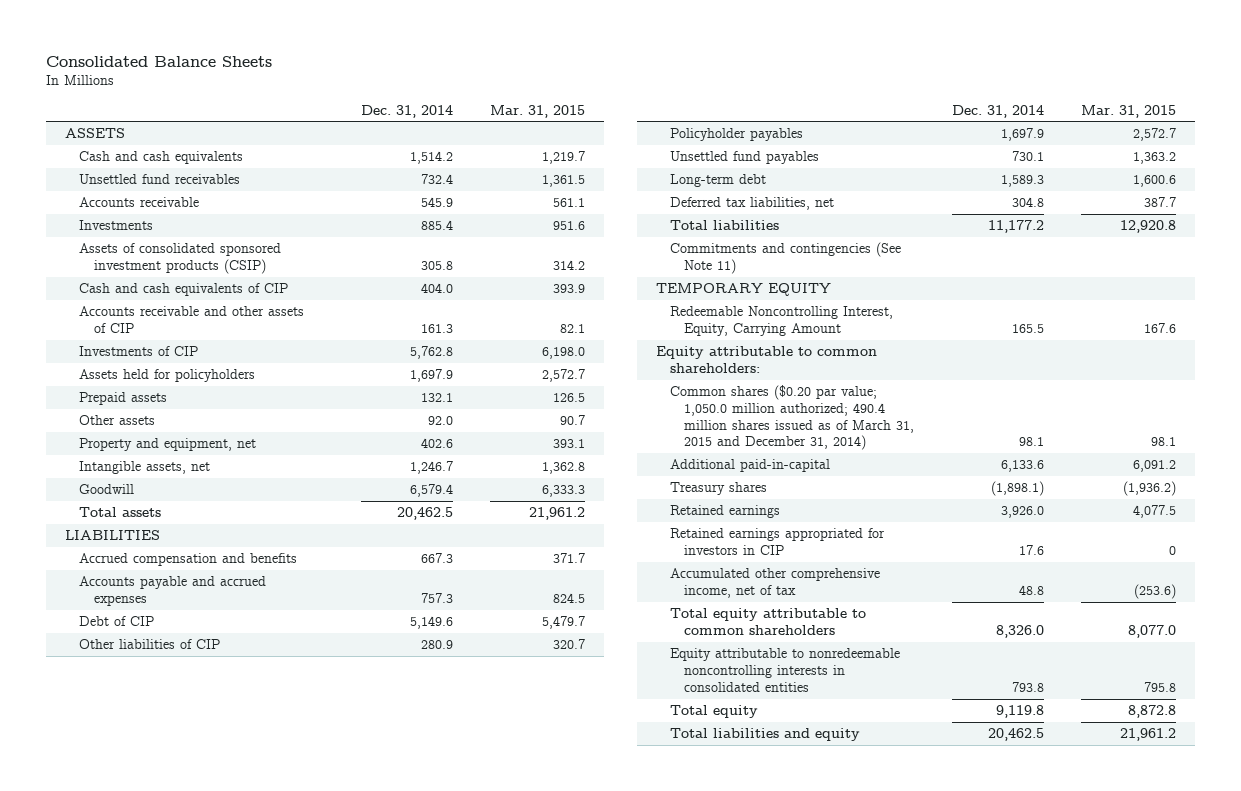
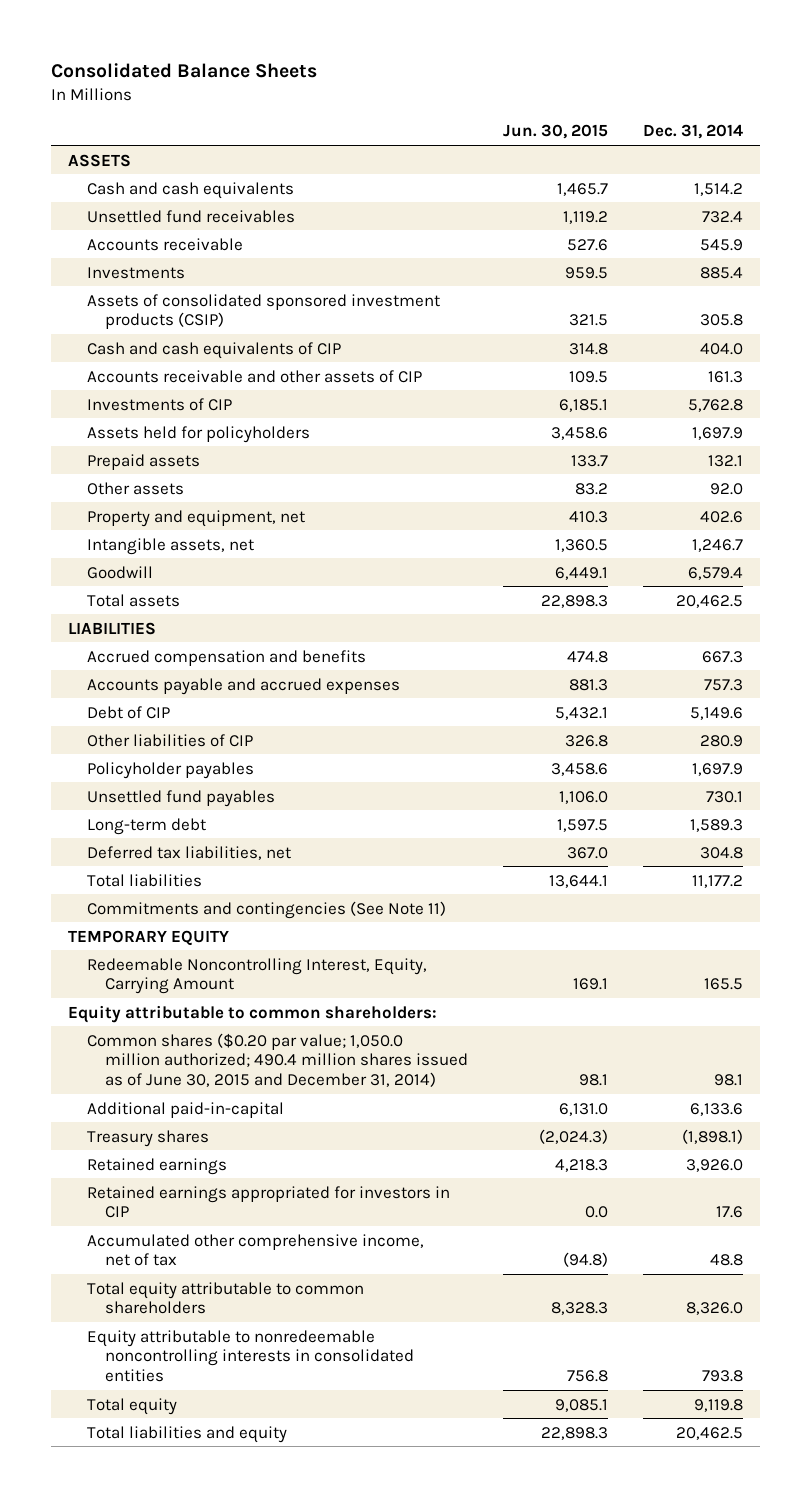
[490,104,586,118] Mar. 31, 2015 -> none
none -> [503,124,609,140] Jun. 30, 2015
[670,385,915,451] Common shares ($0.20 par value; 1,050.0 million authorized; 490.4 million shares issued as of March 31, 2015 and December 31, 2014) -> [86,1032,469,1088] Common shares ($0.20 par value; 1,050.0 million authorized; 490.4 million shares issued as of June 30, 2015 and December 31, 2014)

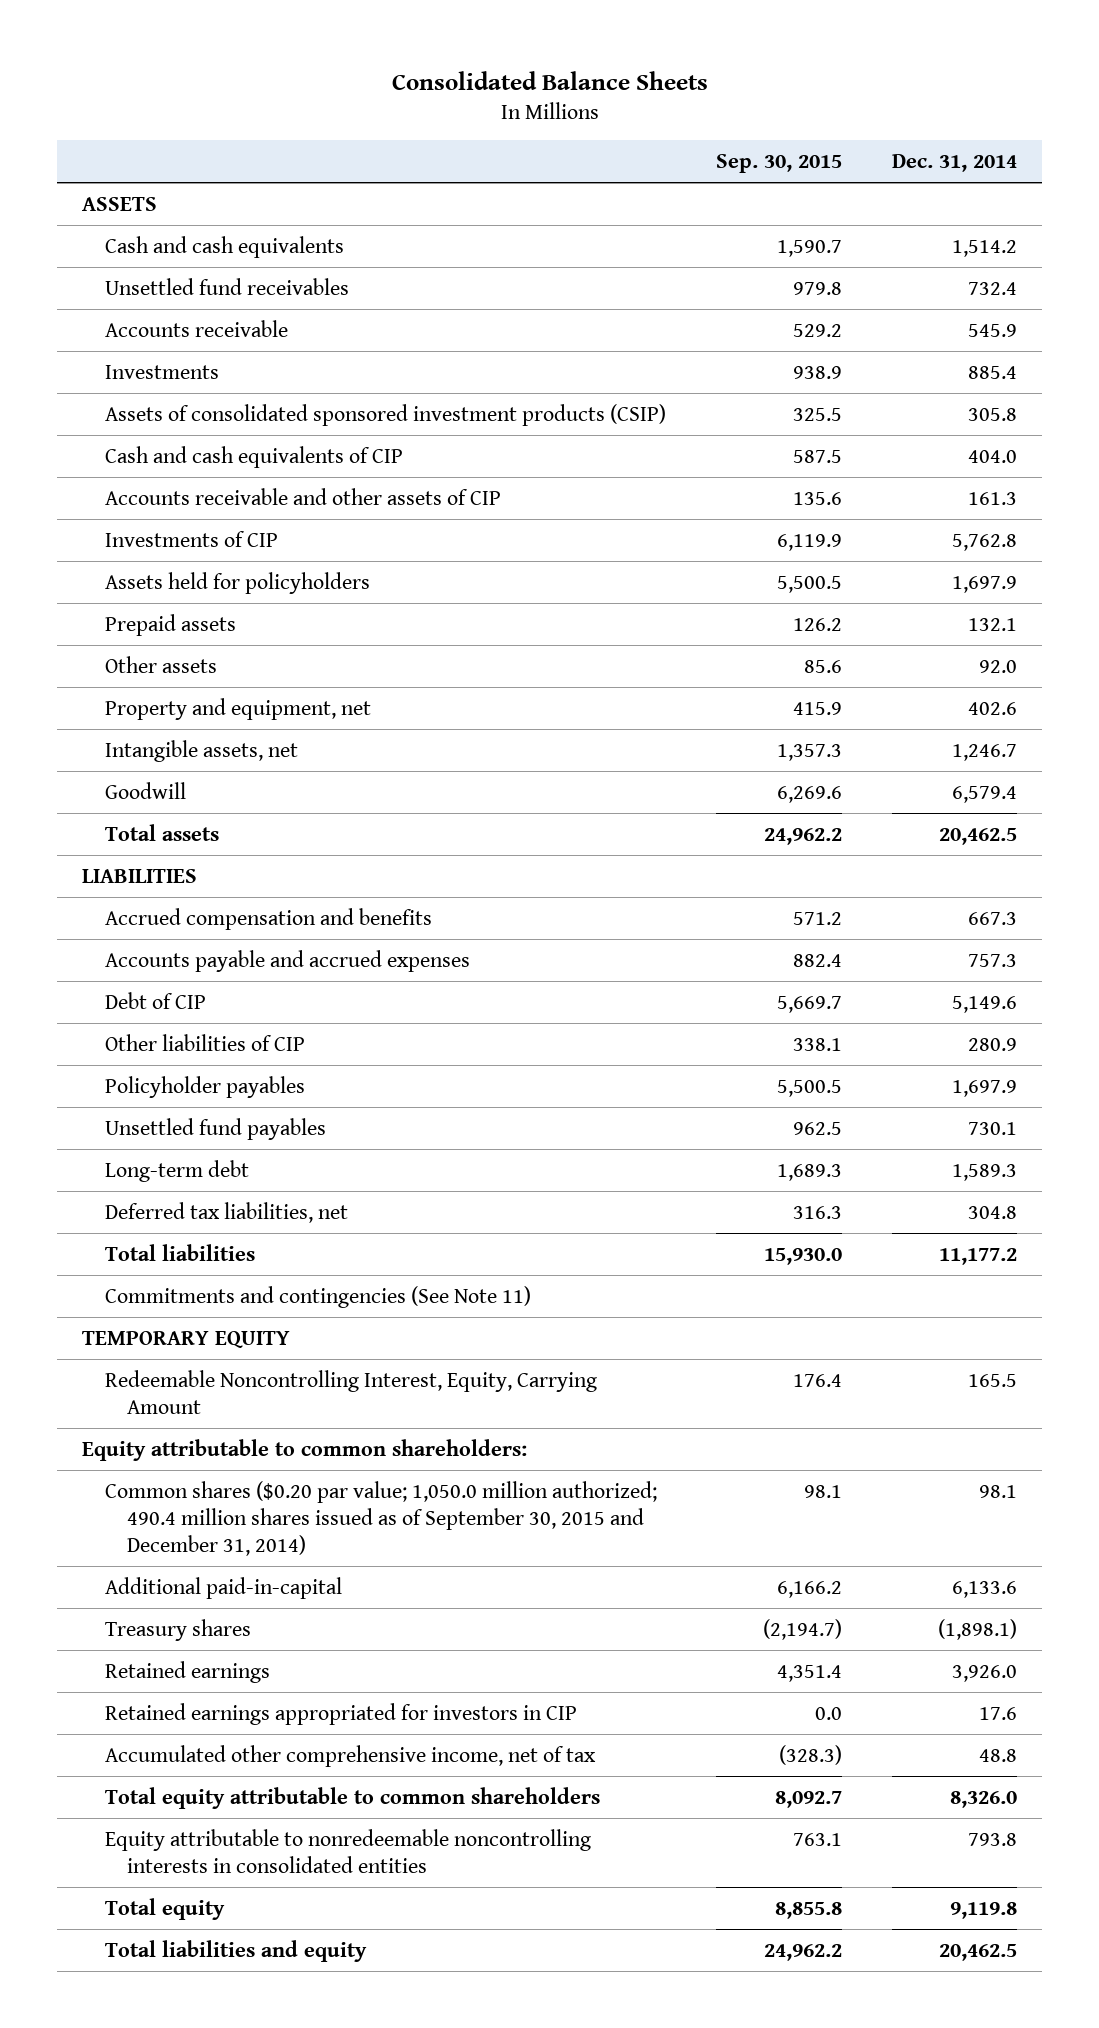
[503,124,609,140] Jun. 30, 2015 -> none
none -> [715,153,842,173] Sep. 30, 2015
[86,1032,469,1088] Common shares ($0.20 par value; 1,050.0 million authorized; 490.4 million shares issued as of June 30, 2015 and December 31, 2014) -> [104,1480,657,1556] Common shares ($0.20 par value; 1,050.0 million authorized; 490.4 million shares issued as of September 30, 2015 and December 31, 2014)

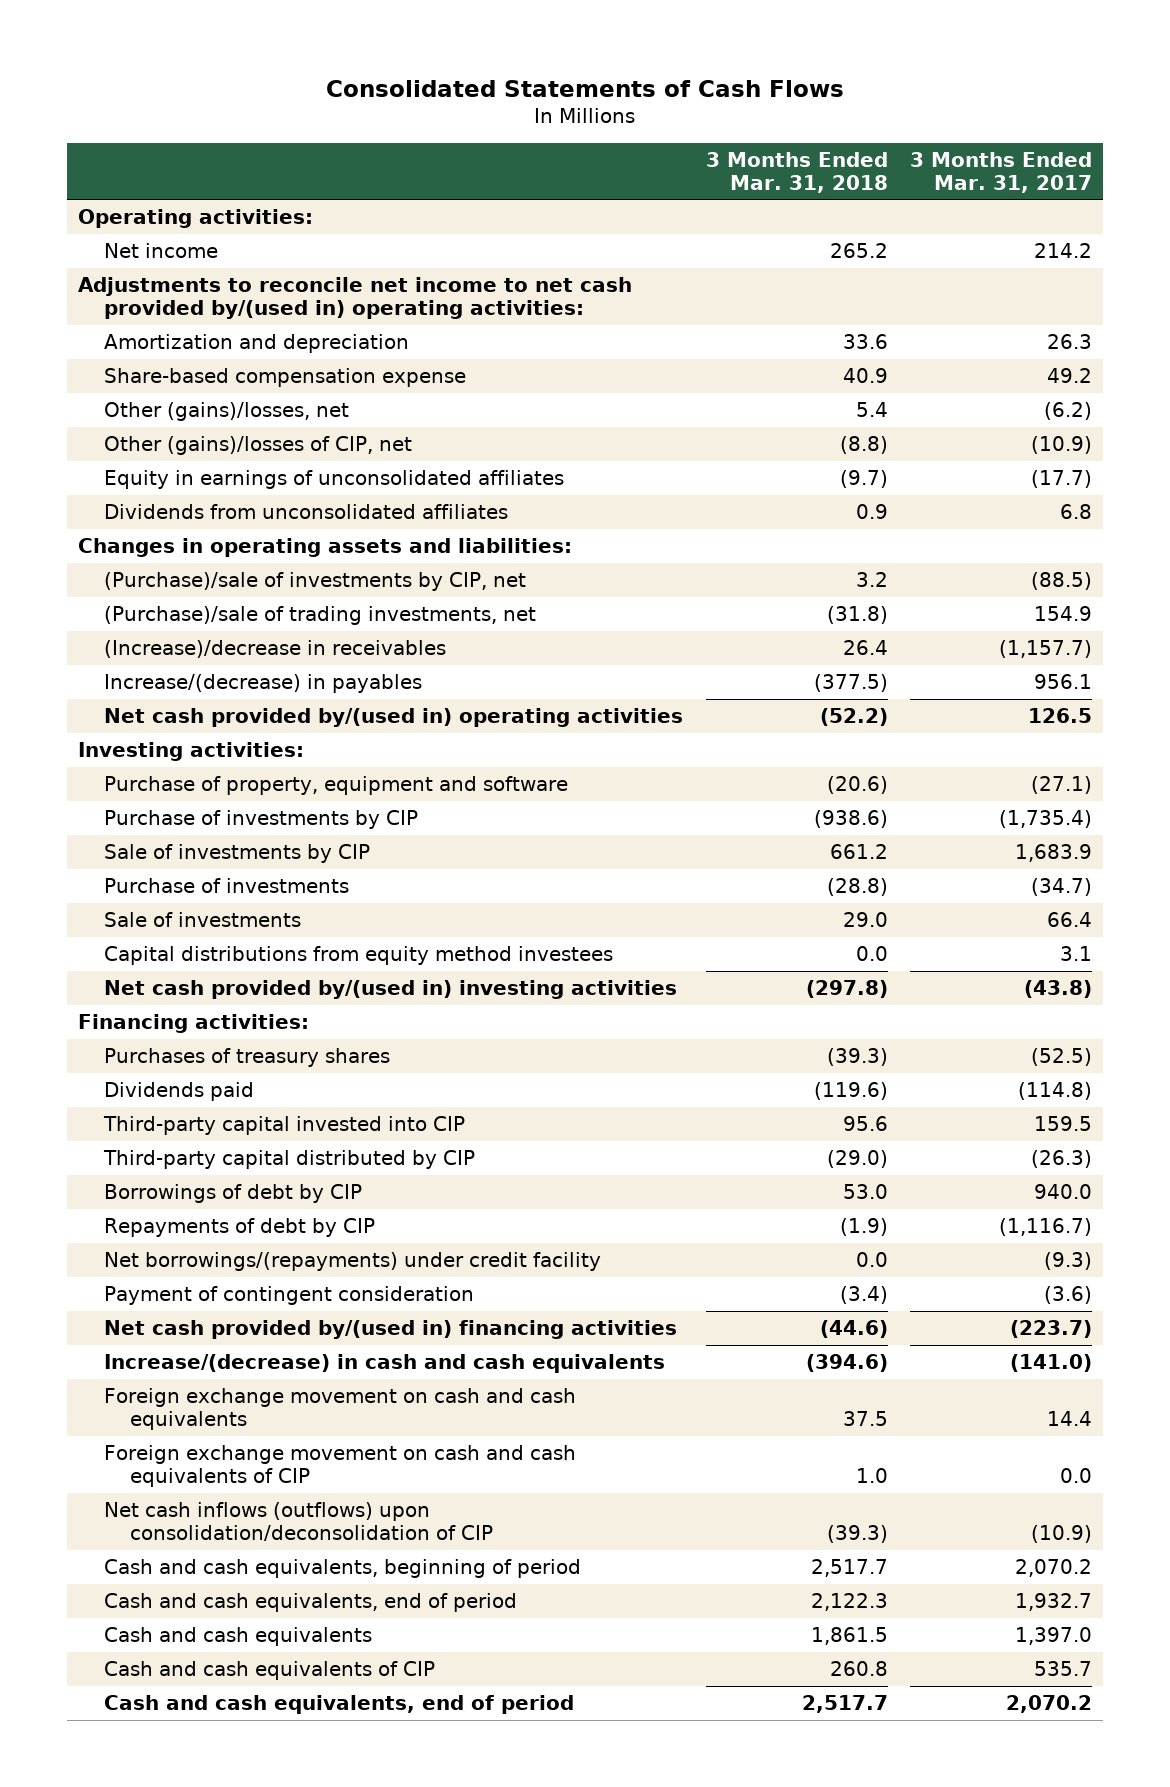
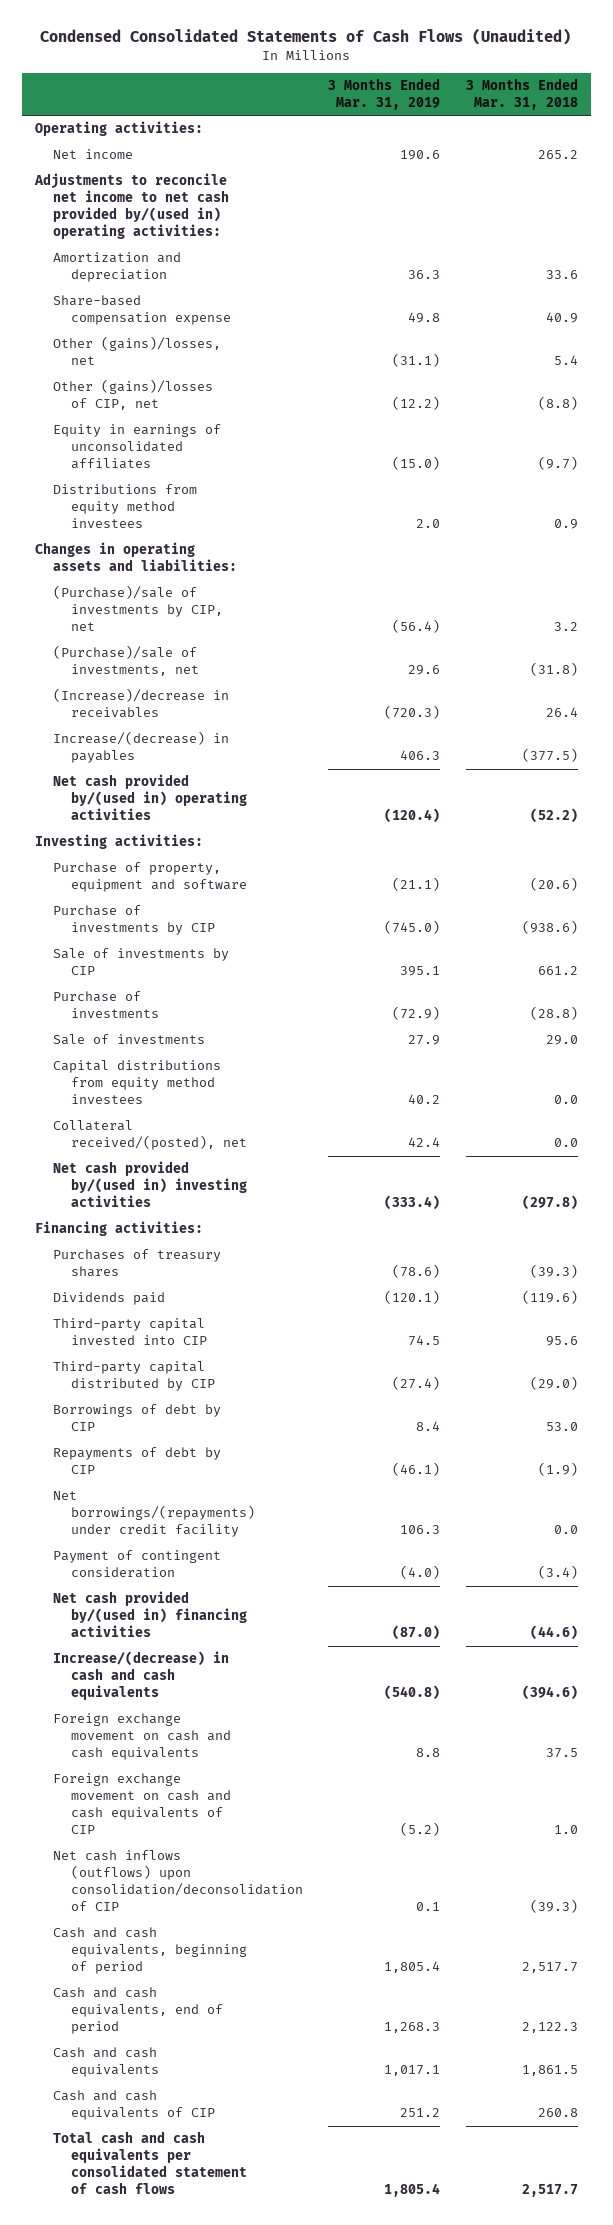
[326,80,845,98] Consolidated Statements of Cash Flows -> [40,27,572,45] Condensed Consolidated Statements of Cash Flows (Unaudited)
[909,151,1092,193] 3 Months Ended Mar. 31, 2017 -> none
none -> [328,78,441,110] 3 Months Ended Mar. 31, 2019
[104,503,509,519] Dividends from unconsolidated affiliates -> [52,484,197,529] Distributions from equity method investees
[104,605,537,625] (Purchase)/sale of trading investments, net -> [52,645,199,677] (Purchase)/sale of investments, net
none -> [52,1120,247,1151] Collateral received/(posted), net
[104,1694,575,1714] Cash and cash equivalents, end of period -> [52,2131,247,2195] Total cash and cash equivalents per consolidated statement of cash flows

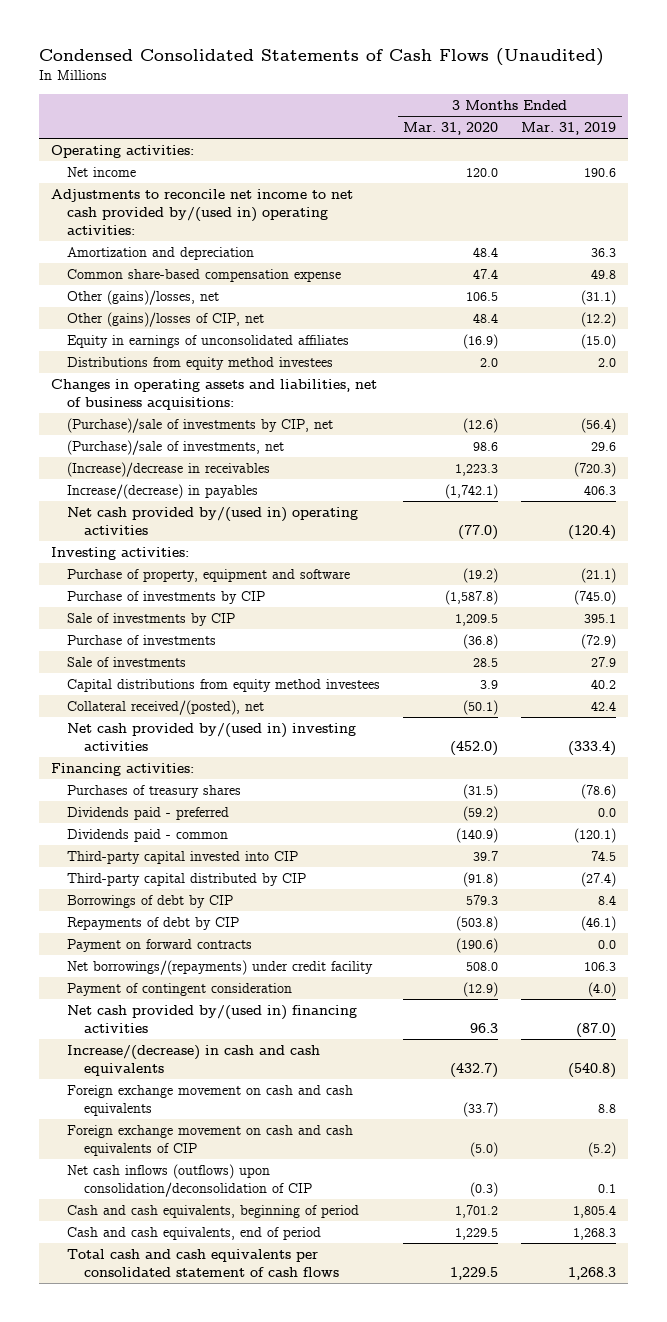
[466,78,579,110] 3 Months Ended Mar. 31, 2018 -> none
none -> [403,122,499,136] Mar. 31, 2020
[52,295,231,326] Share-based compensation expense -> [67,268,342,282] Common share-based compensation expense
[34,542,237,572] Changes in operating assets and liabilities: -> [50,378,377,411] Changes in operating assets and liabilities, net of business acquisitions:
none -> [67,806,230,820] Dividends paid - preferred
[52,1292,165,1306] Dividends paid -> [67,828,229,842] Dividends paid - common
none -> [67,938,253,952] Payment on forward contracts
[52,2047,159,2078] Cash and cash equivalents -> none
[52,2090,215,2121] Cash and cash equivalents of CIP -> none
[384,2183,441,2198] 1,805.4 -> [568,1267,617,1281] 1,268.3

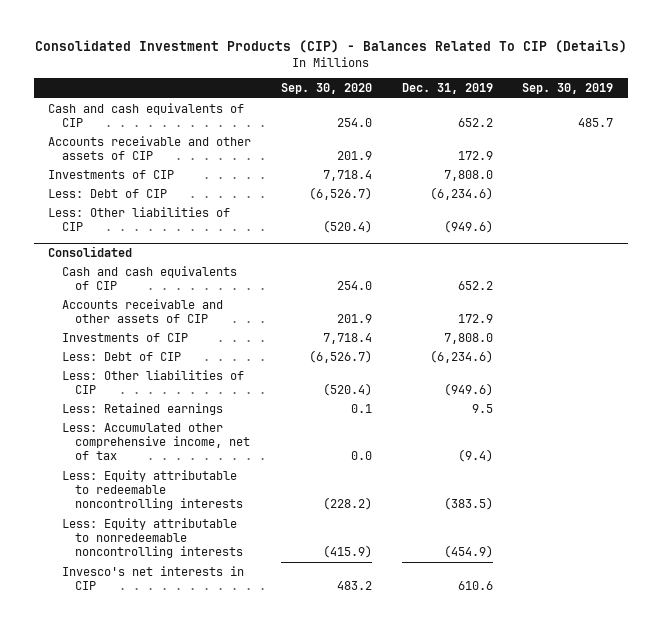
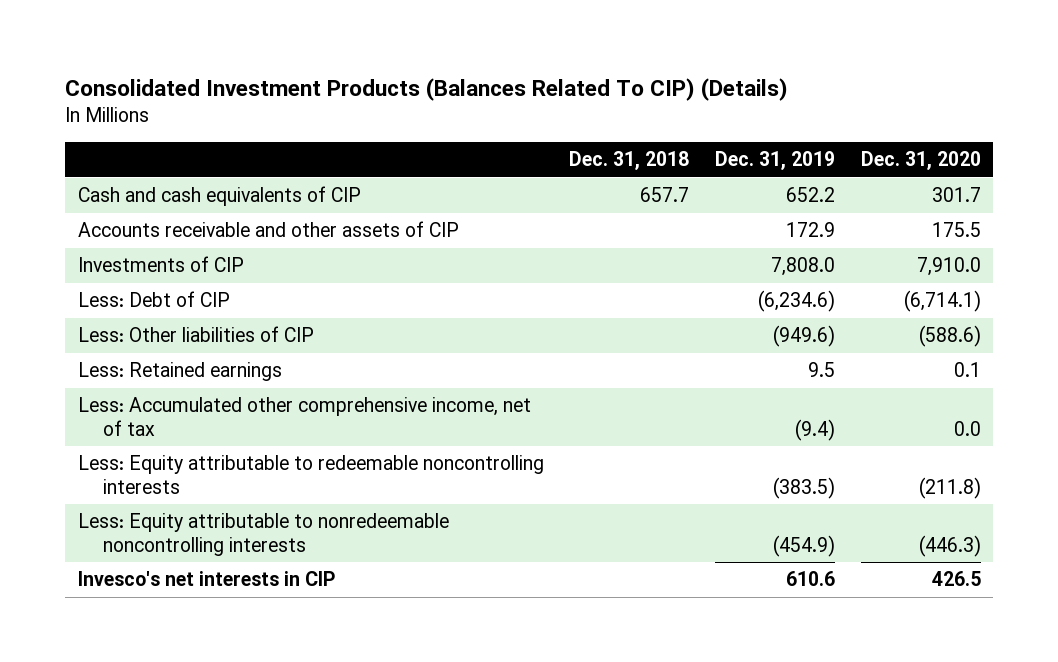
[34,40,627,54] Consolidated Investment Products (CIP) - Balances Related To CIP (Details) -> [65,77,789,101] Consolidated Investment Products (Balances Related To CIP) (Details)
[281,83,373,95] Sep. 30, 2020 -> none
[522,83,614,95] Sep. 30, 2019 -> none
none -> [569,151,690,171] Dec. 31, 2018
none -> [860,151,981,171] Dec. 31, 2020
[48,245,133,257] Consolidated -> none
[61,265,237,291] Cash and cash equivalents of CIP -> none
[61,298,223,324] Accounts receivable and other assets of CIP -> none
[61,332,188,342] Investments of CIP -> none
[61,351,181,361] Less: Debt of CIP -> none
[61,369,244,395] Less: Other liabilities of CIP -> none

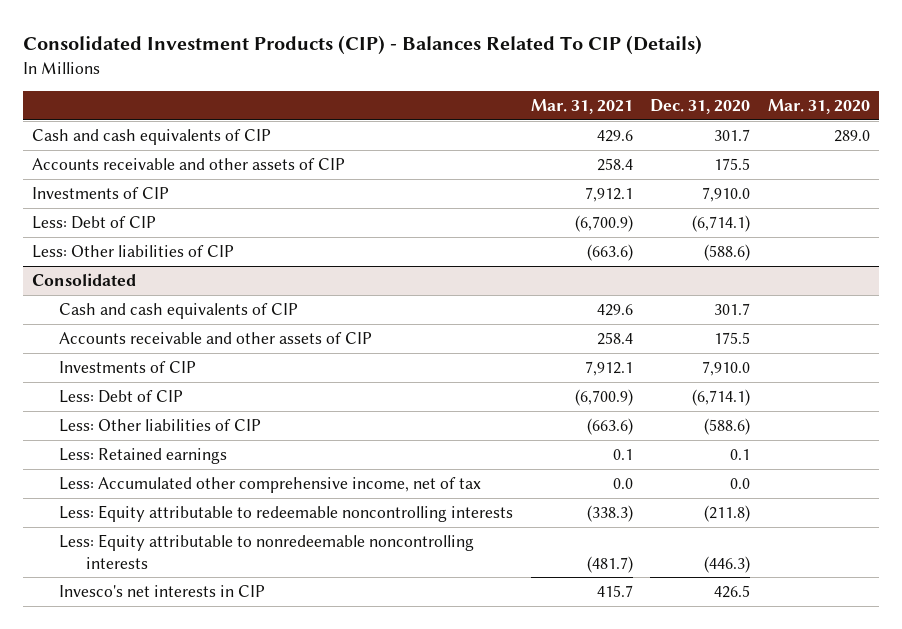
[65,77,789,101] Consolidated Investment Products (Balances Related To CIP) (Details) -> [22,34,702,55] Consolidated Investment Products (CIP) - Balances Related To CIP (Details)
[569,151,690,171] Dec. 31, 2018 -> none
[714,151,835,171] Dec. 31, 2019 -> none
none -> [530,99,633,115] Mar. 31, 2021
none -> [768,99,871,115] Mar. 31, 2020
none -> [31,273,136,287] Consolidated
none -> [58,303,298,320] Cash and cash equivalents of CIP
none -> [58,332,372,345] Accounts receivable and other assets of CIP
none -> [58,361,196,374] Investments of CIP
none -> [58,390,183,404] Less: Debt of CIP
none -> [58,419,261,433] Less: Other liabilities of CIP

